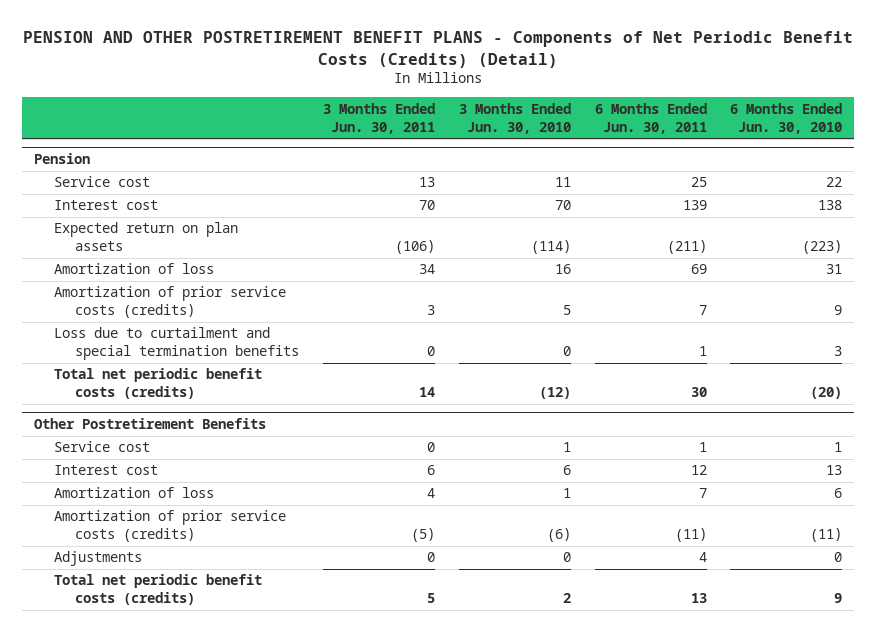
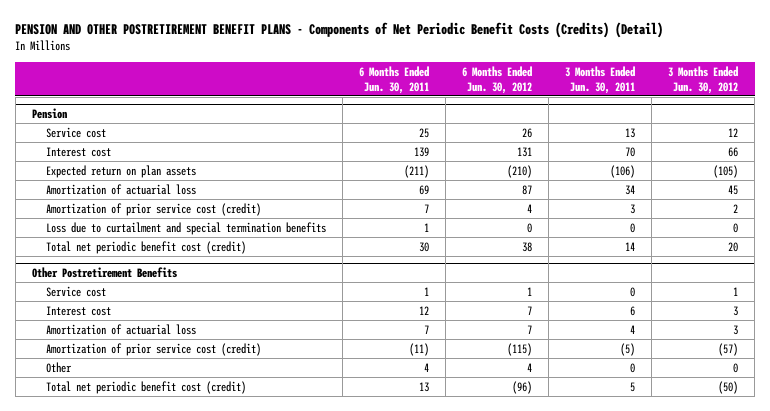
[458,102,571,134] 3 Months Ended Jun. 30, 2010 -> none
[730,102,843,134] 6 Months Ended Jun. 30, 2010 -> none
none -> [462,65,533,94] 6 Months Ended Jun. 30, 2012
none -> [668,65,739,94] 3 Months Ended Jun. 30, 2012
[54,263,215,275] Amortization of loss -> [46,183,197,195] Amortization of actuarial loss
[54,286,287,319] Amortization of prior service costs (credits) -> [46,202,262,216] Amortization of prior service cost (credit)
[54,368,263,400] Total net periodic benefit costs (credits) -> [46,240,247,254] Total net periodic benefit cost (credit)
[54,551,143,567] Adjustments -> none
[54,487,215,499] Amortization of loss -> [46,323,197,335] Amortization of actuarial loss
[54,510,287,543] Amortization of prior service costs (credits) -> [46,342,262,356] Amortization of prior service cost (credit)
none -> [46,361,73,373] Other
[54,574,263,606] Total net periodic benefit costs (credits) -> [46,380,247,394] Total net periodic benefit cost (credit)

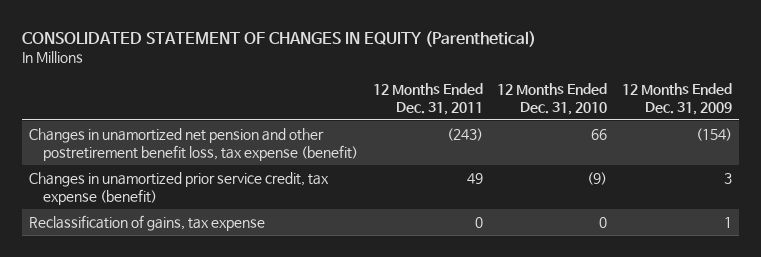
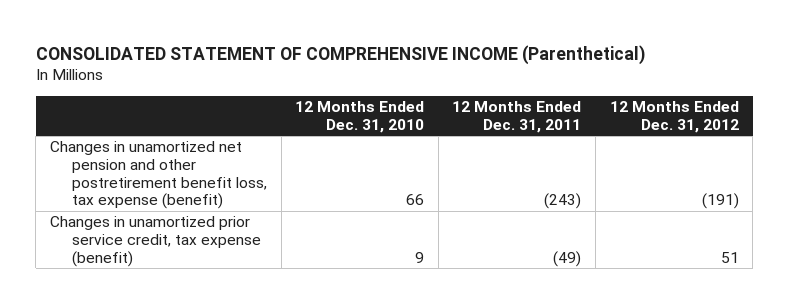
[22,30,537,47] CONSOLIDATED STATEMENT OF CHANGES IN EQUITY (Parenthetical) -> [35,44,645,65] CONSOLIDATED STATEMENT OF COMPREHENSIVE INCOME (Parenthetical)
[621,83,732,115] 12 Months Ended Dec. 31, 2009 -> none
none -> [609,100,739,133] 12 Months Ended Dec. 31, 2012
[29,215,266,232] Reclassification of gains, tax expense -> none
[466,173,483,185] 49 -> [553,250,582,267] (49)
[587,172,608,186] (9) -> [415,251,425,263] 9

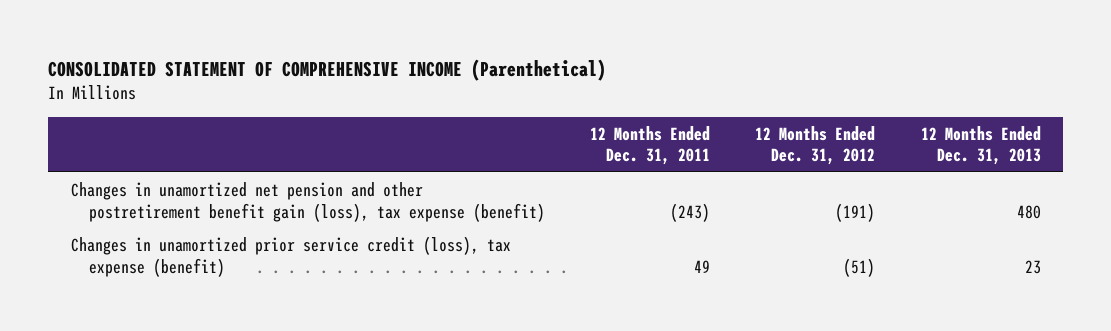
[295,100,425,133] 12 Months Ended Dec. 31, 2010 -> none
none -> [920,125,1041,166] 12 Months Ended Dec. 31, 2013
[50,141,267,210] Changes in unamortized net pension and other postretirement benefit loss, tax expense (benefit) -> [70,181,545,222] Changes in unamortized net pension and other postretirement benefit gain (loss), tax expense (benefit)
[50,216,261,267] Changes in unamortized prior service credit, tax expense (benefit) -> [70,235,511,277] Changes in unamortized prior service credit (loss), tax expense (benefit)
[553,250,582,267] (49) -> [694,259,711,273] 49
[720,251,739,263] 51 -> [843,257,876,277] (51)

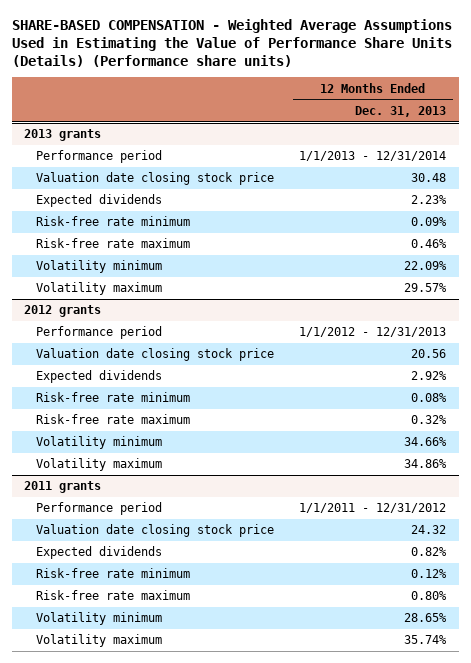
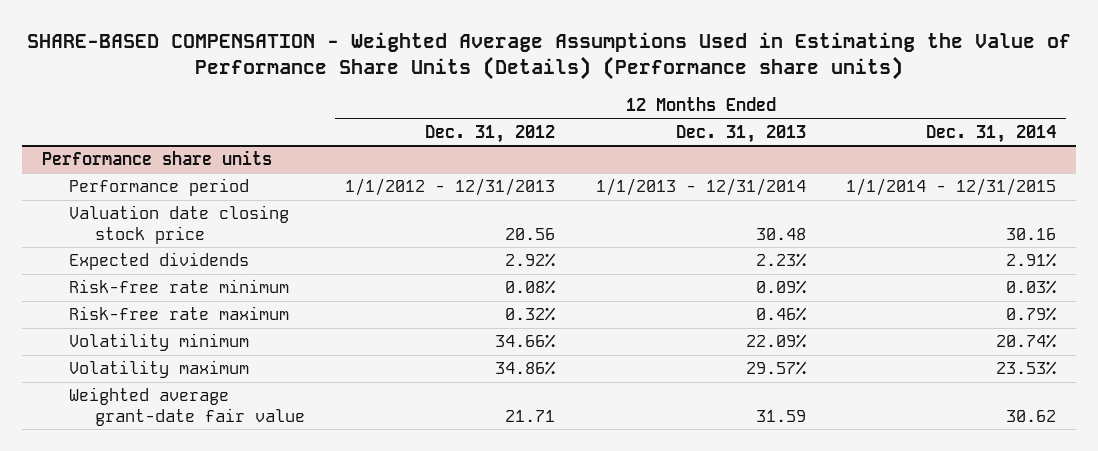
none -> [425,124,556,143] Dec. 31, 2012
none -> [926,124,1057,143] Dec. 31, 2014
[24,129,102,142] 2013 grants -> none
none -> [42,150,273,166] Performance share units
[24,305,102,318] 2012 grants -> none
[35,326,162,340] Performance period -> none
[35,348,274,362] Valuation date closing stock price -> none
[35,370,162,384] Expected dividends -> none
[35,392,190,403] Risk-free rate minimum -> none
[35,414,190,425] Risk-free rate maximum -> none
[35,436,162,450] Volatility minimum -> none
[35,458,162,472] Volatility maximum -> none
[24,481,102,494] 2011 grants -> none
[35,502,162,516] Performance period -> none
[35,524,274,538] Valuation date closing stock price -> none
[35,546,162,560] Expected dividends -> none
[35,568,190,579] Risk-free rate minimum -> none
[35,590,190,601] Risk-free rate maximum -> none
[35,612,162,626] Volatility minimum -> none
[35,634,162,648] Volatility maximum -> none
none -> [68,387,306,426] Weighted average grant-date fair value

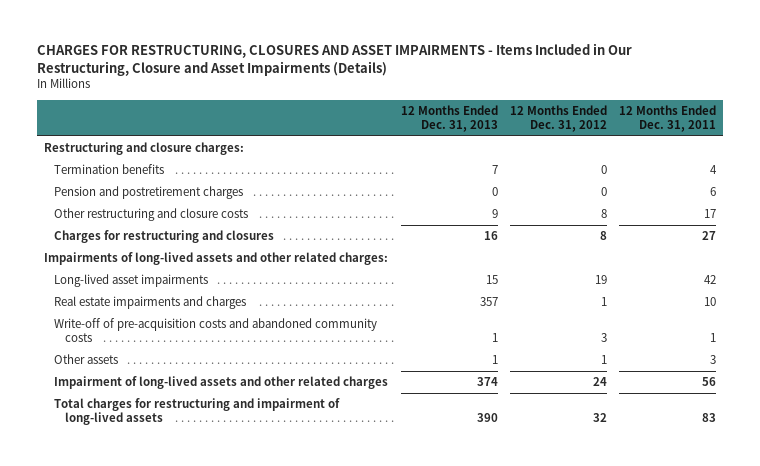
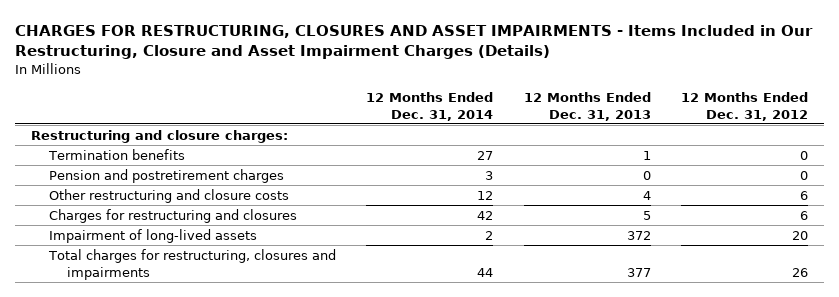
[37,43,633,76] CHARGES FOR RESTRUCTURING, CLOSURES AND ASSET IMPAIRMENTS - Items Included in Our Restructuring, Closure and Asset Impairments (Details) -> [15,24,814,60] CHARGES FOR RESTRUCTURING, CLOSURES AND ASSET IMPAIRMENTS - Items Included in Our Restructuring, Closure and Asset Impairment Charges (Details)
[619,105,717,132] 12 Months Ended Dec. 31, 2011 -> none
none -> [366,91,494,121] 12 Months Ended Dec. 31, 2014
[491,165,498,175] 7 -> [642,150,651,160] 1
[43,252,388,266] Impairments of long-lived assets and other related charges: -> none
[54,274,209,288] Long-lived asset impairments -> none
[54,296,247,310] Real estate impairments and charges -> none
[54,318,378,342] Write-off of pre-acquisition costs and abandoned community costs -> none
[54,354,119,365] Other assets -> none
[491,209,498,219] 9 -> [642,190,651,200] 4
[601,209,608,219] 8 -> [800,190,809,200] 6
[483,231,498,241] 16 -> [642,210,651,220] 5
[600,231,608,241] 8 -> [800,210,809,220] 6
[54,376,389,390] Impairment of long-lived assets and other related charges -> [48,228,257,243] Impairment of long-lived assets
[476,377,498,387] 374 -> [626,230,651,240] 372
[593,377,608,387] 24 -> [792,230,809,240] 20
[54,398,341,425] Total charges for restructuring and impairment of long-lived assets -> [47,248,336,280] Total charges for restructuring, closures and impairments
[476,412,498,422] 390 -> [626,267,651,277] 377
[593,412,608,422] 32 -> [792,267,809,277] 26

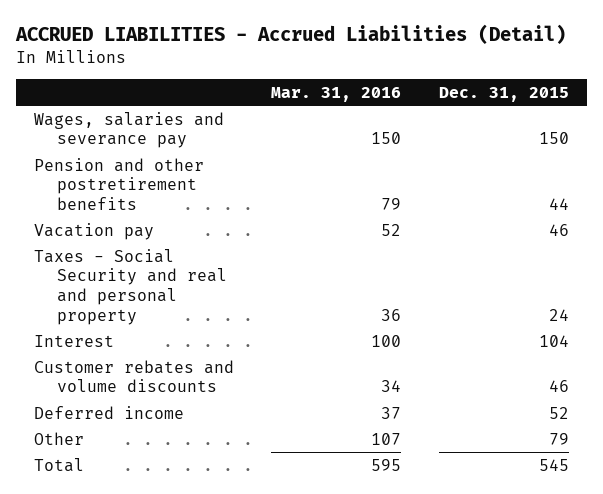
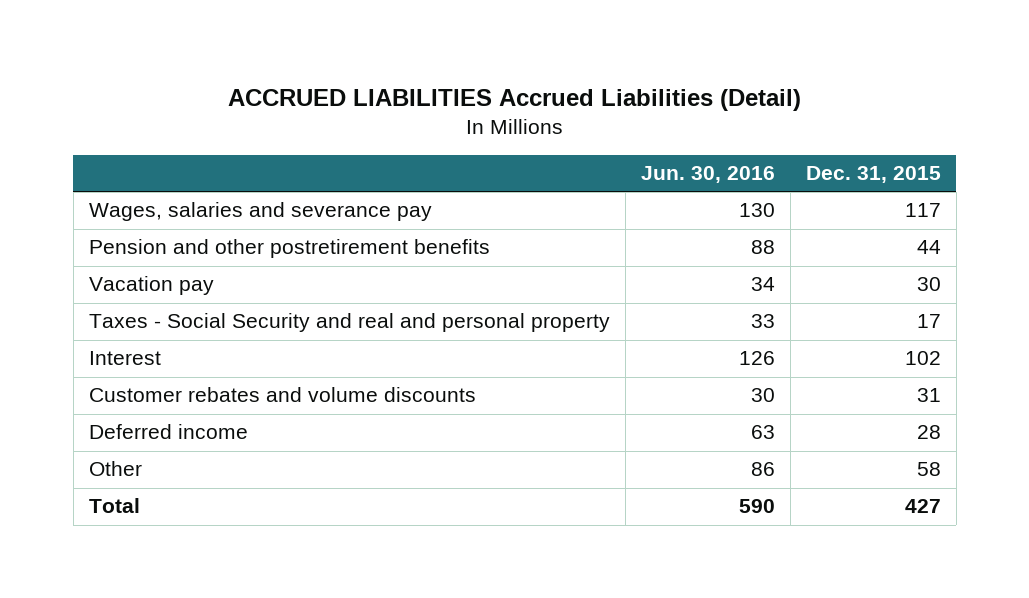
[14,23,566,44] ACCRUED LIABILITIES - Accrued Liabilities (Detail) -> [227,88,801,111] ACCRUED LIABILITIES Accrued Liabilities (Detail)
[271,86,402,102] Mar. 31, 2016 -> none
none -> [640,166,775,184] Jun. 30, 2016
[538,132,569,145] 150 -> [904,203,941,218] 117
[548,223,569,236] 46 -> [916,277,941,292] 30
[548,308,569,321] 24 -> [916,314,941,329] 17
[538,334,569,347] 104 -> [904,351,941,366] 102
[548,380,569,393] 46 -> [916,388,941,403] 31
[548,406,569,419] 52 -> [916,425,941,440] 28
[548,432,569,445] 79 -> [916,462,941,477] 58
[538,458,569,471] 545 -> [904,499,941,514] 427

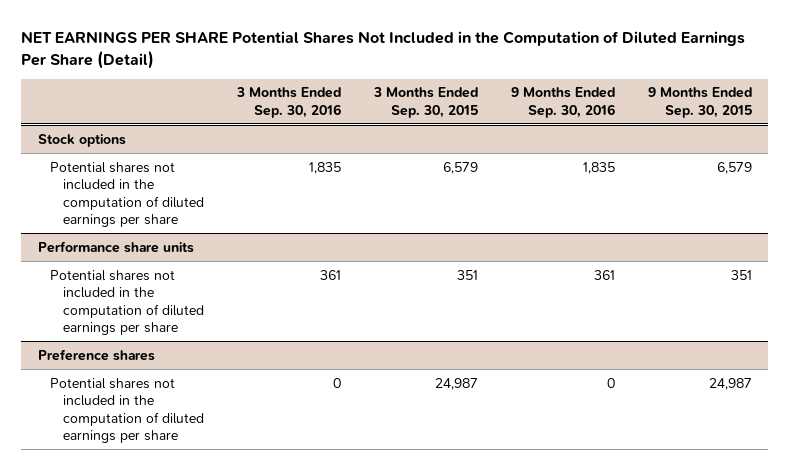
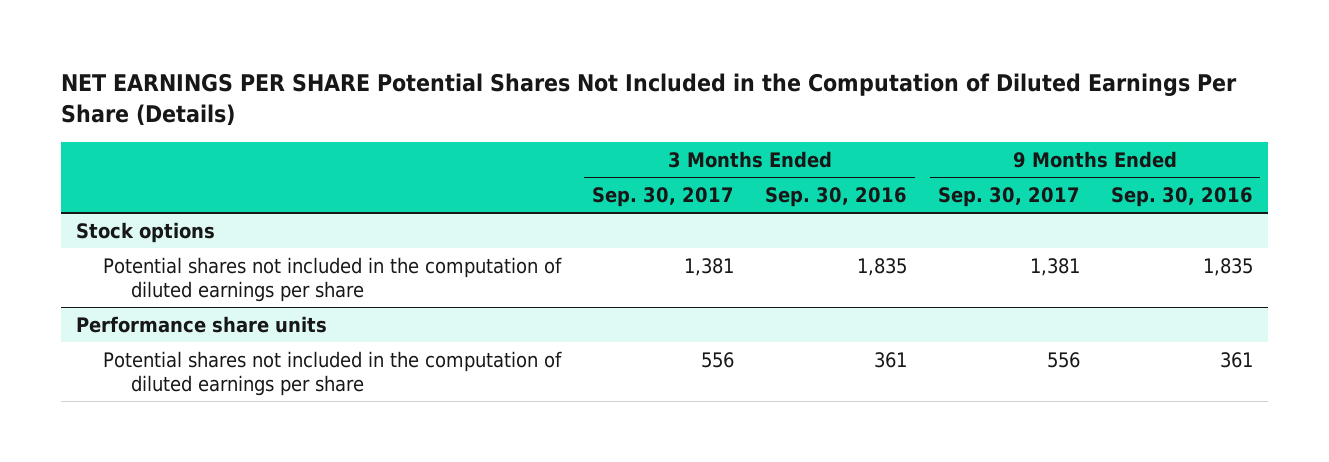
[21,30,746,69] NET EARNINGS PER SHARE Potential Shares Not Included in the Computation of Diluted Earnings Per Share (Detail) -> [60,73,1237,126] NET EARNINGS PER SHARE Potential Shares Not Included in the Computation of Diluted Earnings Per Share (Details)
[372,87,478,118] 3 Months Ended Sep. 30, 2015 -> none
[647,87,752,118] 9 Months Ended Sep. 30, 2015 -> none
none -> [592,186,735,207] Sep. 30, 2017
none -> [937,186,1080,207] Sep. 30, 2017
[37,348,155,361] Preference shares -> none
[50,377,204,444] Potential shares not included in the computation of diluted earnings per share -> none

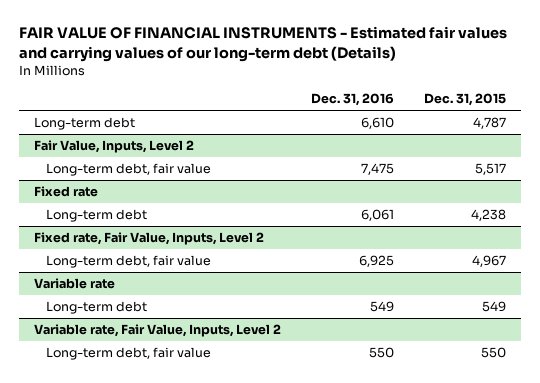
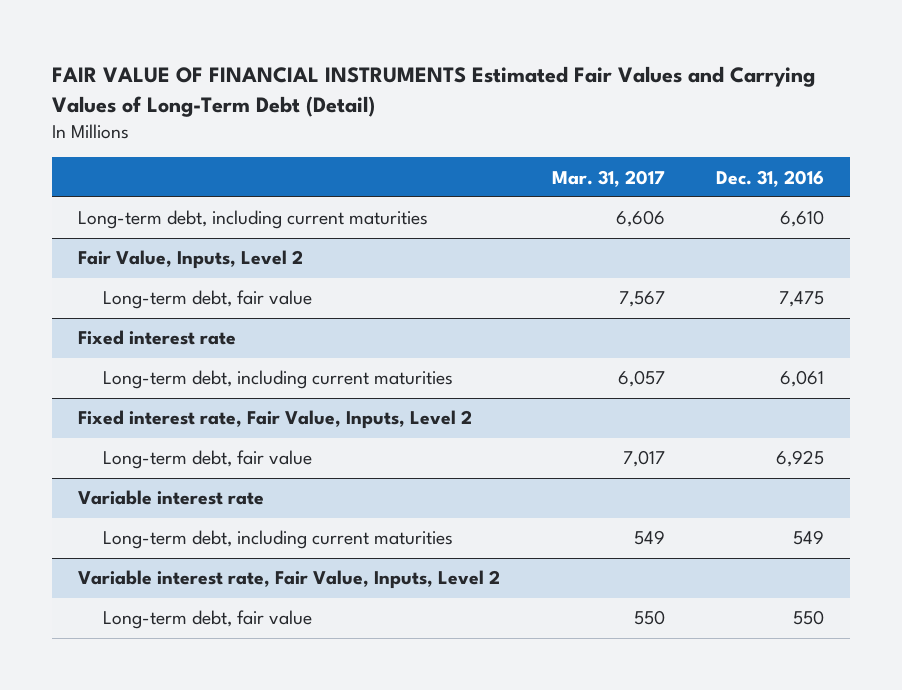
[18,26,507,62] FAIR VALUE OF FINANCIAL INSTRUMENTS - Estimated fair values and carrying values of our long-term debt (Details) -> [52,66,816,118] FAIR VALUE OF FINANCIAL INSTRUMENTS Estimated Fair Values and Carrying Values of Long-Term Debt (Detail)
[424,93,507,107] Dec. 31, 2015 -> none
none -> [551,169,665,187] Mar. 31, 2017
[33,117,135,131] Long-term debt -> [77,210,428,230] Long-term debt, including current maturities
[33,186,98,198] Fixed rate -> [77,330,236,346] Fixed interest rate
[46,209,148,223] Long-term debt -> [103,370,454,390] Long-term debt, including current maturities
[33,232,264,246] Fixed rate, Fair Value, Inputs, Level 2 -> [77,410,472,430] Fixed interest rate, Fair Value, Inputs, Level 2
[33,278,115,290] Variable rate -> [77,490,264,506] Variable interest rate
[46,301,148,315] Long-term debt -> [103,530,454,550] Long-term debt, including current maturities
[33,324,281,338] Variable rate, Fair Value, Inputs, Level 2 -> [77,570,500,590] Variable interest rate, Fair Value, Inputs, Level 2

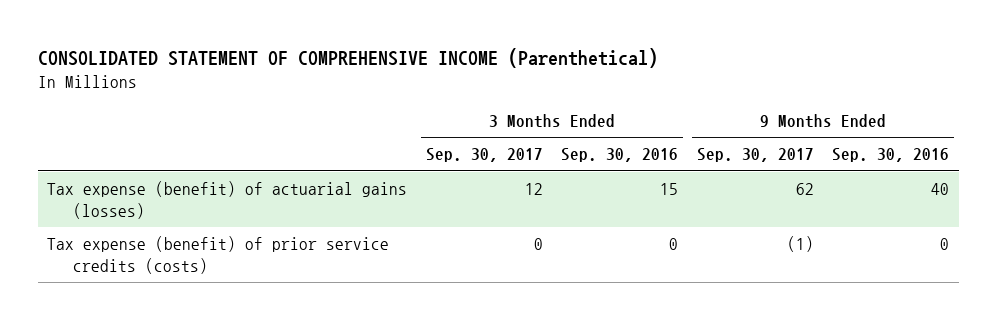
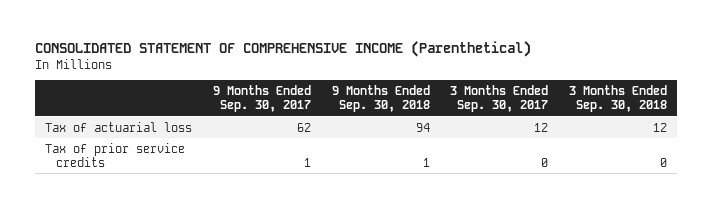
[561,148,679,163] Sep. 30, 2016 -> none
[832,148,950,163] Sep. 30, 2016 -> none
none -> [331,84,430,112] 9 Months Ended Sep. 30, 2018
none -> [568,84,667,112] 3 Months Ended Sep. 30, 2018
[47,181,408,219] Tax expense (benefit) of actuarial gains (losses) -> [45,121,193,132] Tax of actuarial loss
[47,236,390,274] Tax expense (benefit) of prior service credits (costs) -> [45,142,186,167] Tax of prior service credits
[786,236,814,253] (1) -> [304,157,312,167] 1

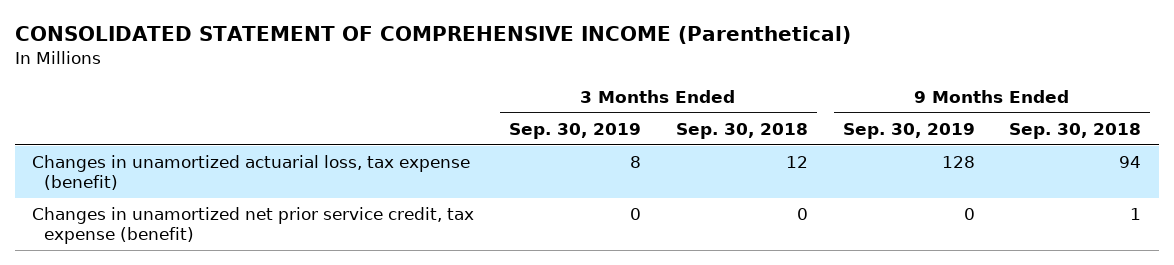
[213,84,312,112] 9 Months Ended Sep. 30, 2017 -> none
[450,84,549,112] 3 Months Ended Sep. 30, 2017 -> none
none -> [509,122,642,139] Sep. 30, 2019
none -> [842,122,975,139] Sep. 30, 2019
[45,121,193,132] Tax of actuarial loss -> [32,155,471,190] Changes in unamortized actuarial loss, tax expense (benefit)
[45,142,186,167] Tax of prior service credits -> [32,207,475,244] Changes in unamortized net prior service credit, tax expense (benefit)

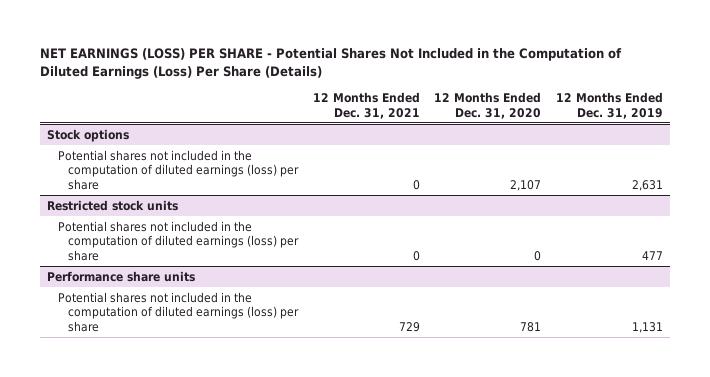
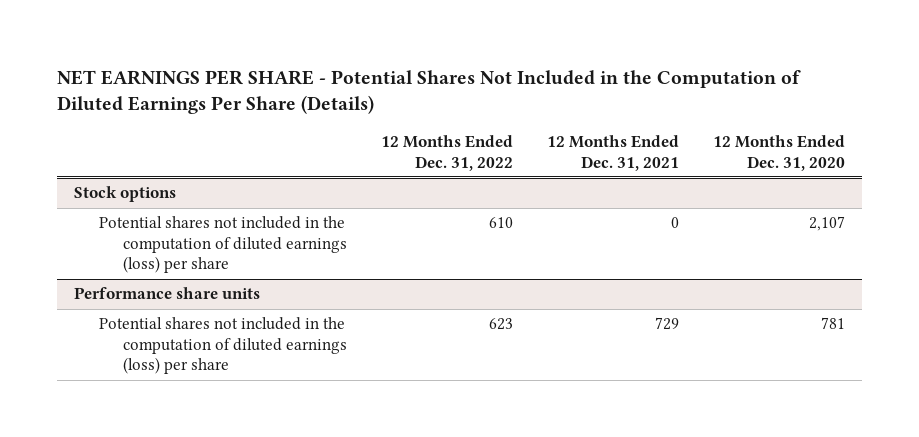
[40,47,623,79] NET EARNINGS (LOSS) PER SHARE - Potential Shares Not Included in the Computation of Diluted Earnings (Loss) Per Share (Details) -> [57,69,802,114] NET EARNINGS PER SHARE - Potential Shares Not Included in the Computation of Diluted Earnings Per Share (Details)
[555,91,663,119] 12 Months Ended Dec. 31, 2019 -> none
none -> [381,135,514,171] 12 Months Ended Dec. 31, 2022
[47,199,179,211] Restricted stock units -> none
[57,220,300,262] Potential shares not included in the computation of diluted earnings (loss) per share -> none

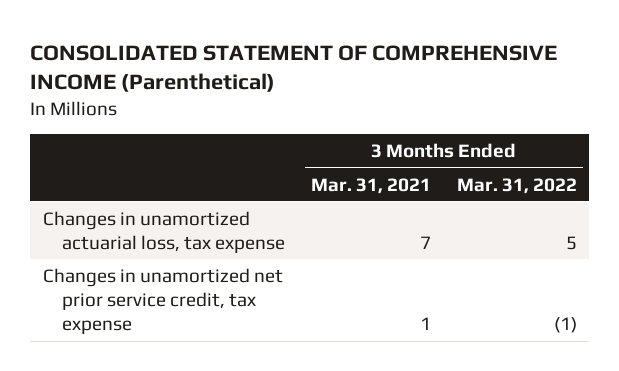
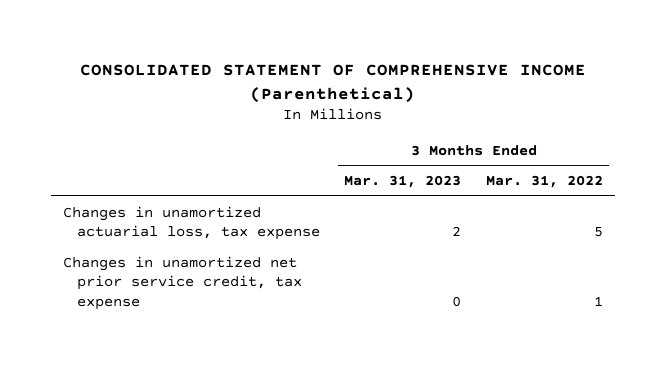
[310,177,431,194] Mar. 31, 2021 -> none
none -> [344,174,462,188] Mar. 31, 2023
[553,317,577,334] (1) -> [593,296,603,307] 1

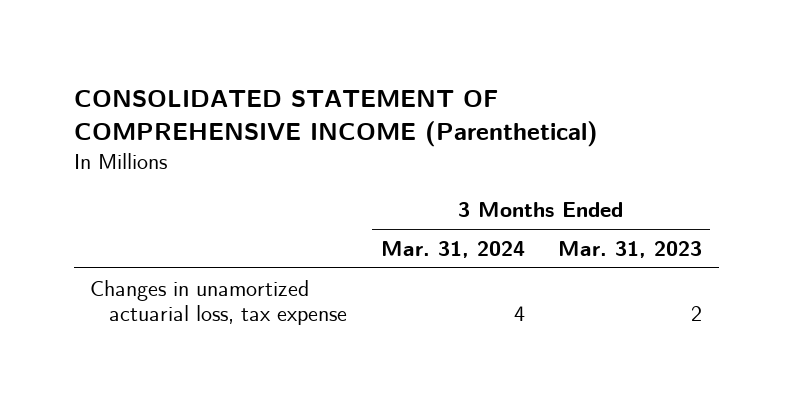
[485,174,603,188] Mar. 31, 2022 -> none
none -> [380,241,525,259] Mar. 31, 2024
[63,255,303,311] Changes in unamortized net prior service credit, tax expense -> none

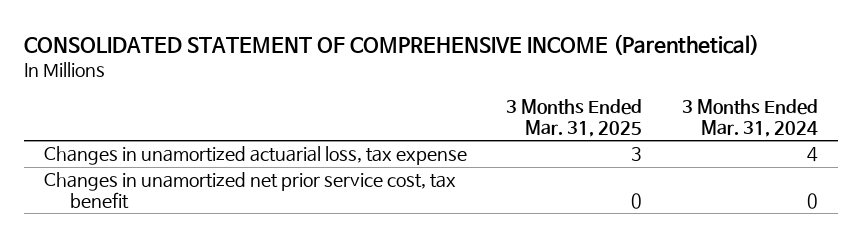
[557,241,702,259] Mar. 31, 2023 -> none
none -> [506,99,643,137] 3 Months Ended Mar. 31, 2025
none -> [43,172,456,209] Changes in unamortized net prior service cost, tax benefit

